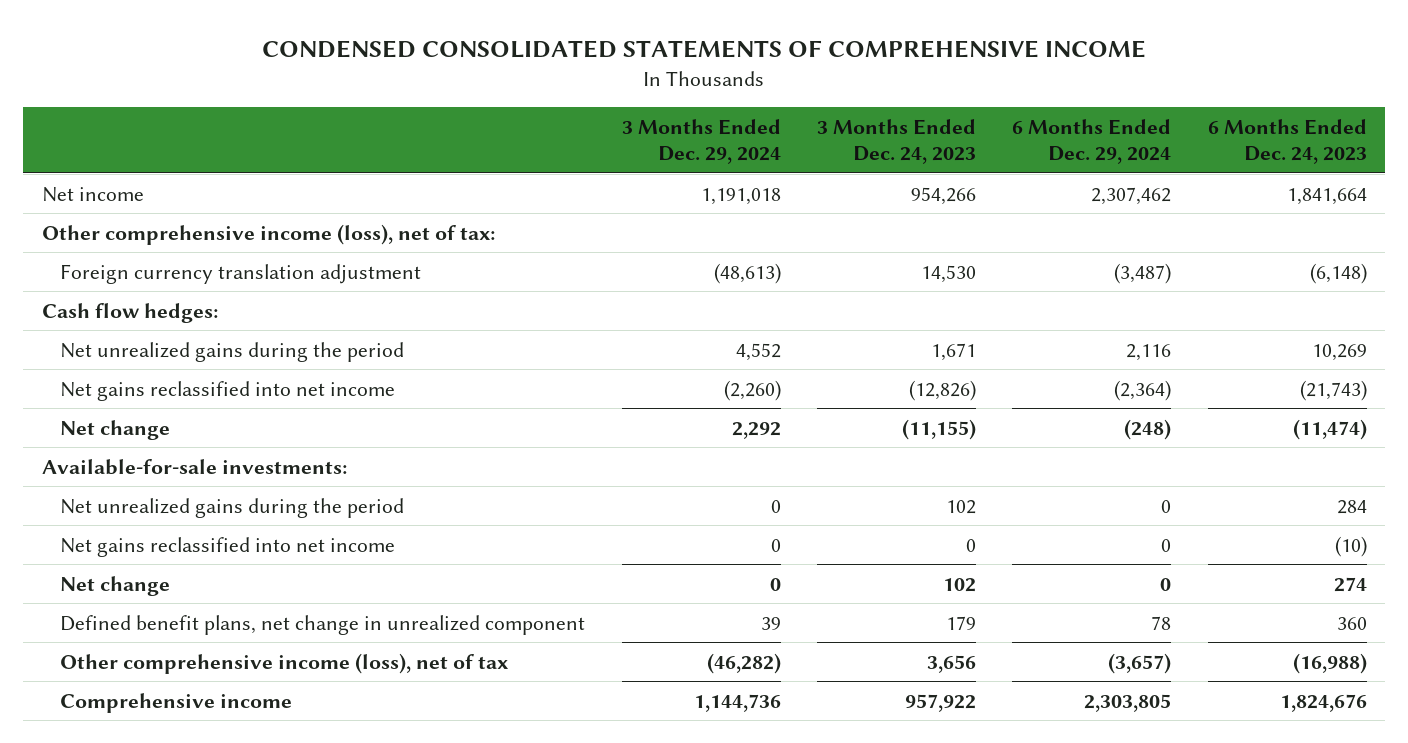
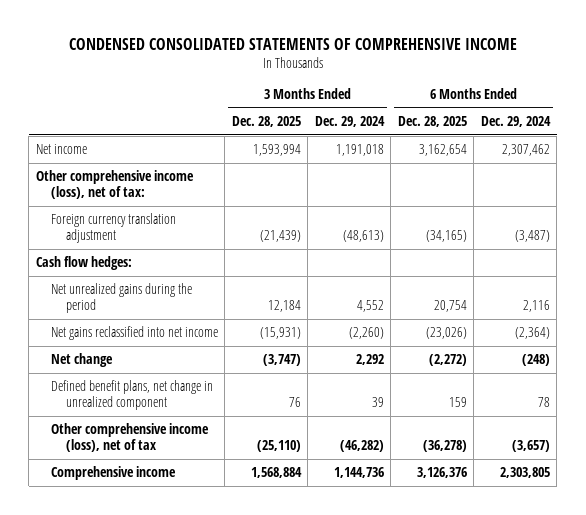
[816,118,976,164] 3 Months Ended Dec. 24, 2023 -> none
[1207,118,1367,164] 6 Months Ended Dec. 24, 2023 -> none
none -> [231,116,301,128] Dec. 28, 2025
none -> [397,116,467,128] Dec. 28, 2025
[41,458,347,475] Available-for-sale investments: -> none
[60,497,405,518] Net unrealized gains during the period -> none
[60,536,396,557] Net gains reclassified into net income -> none
[60,575,171,596] Net change -> none

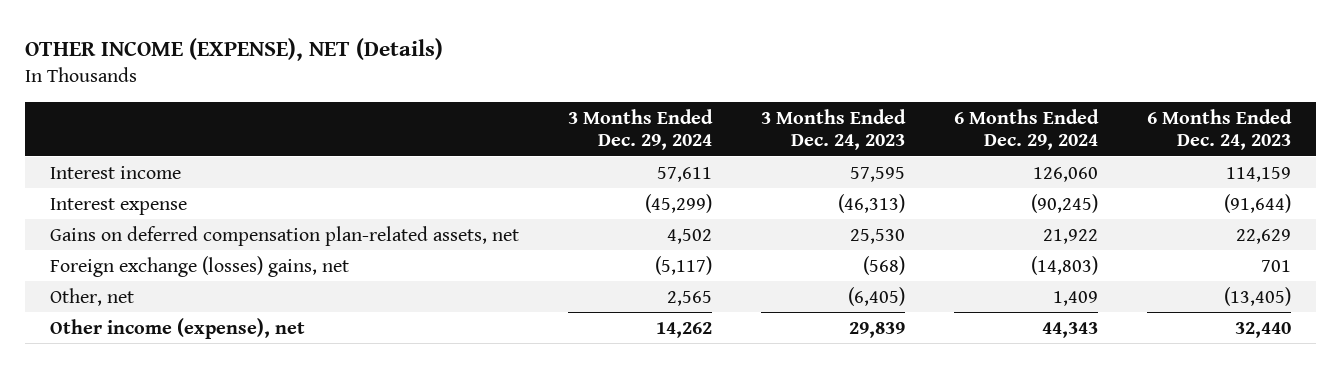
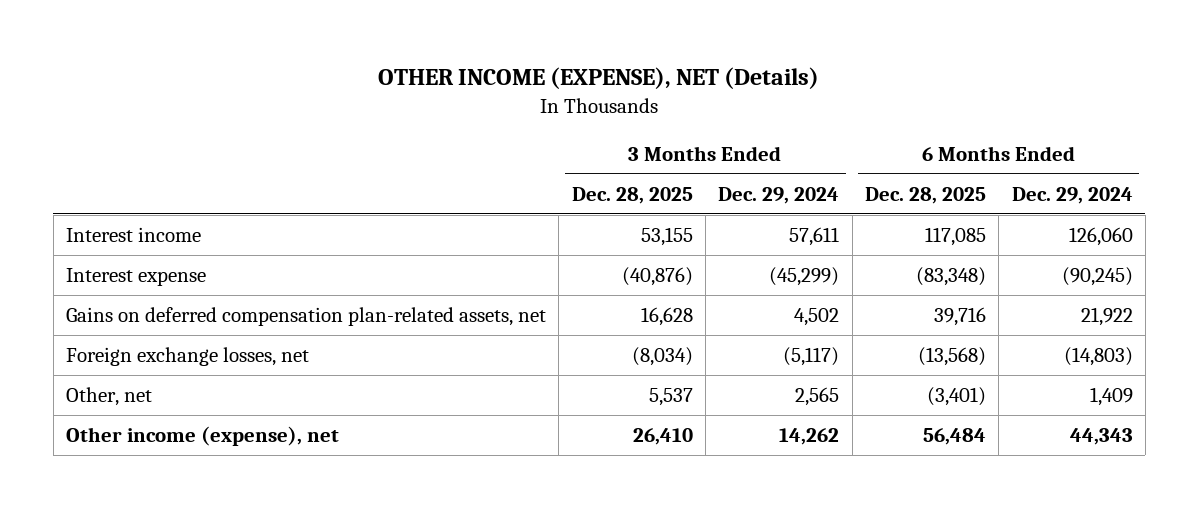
[760,108,906,151] 3 Months Ended Dec. 24, 2023 -> none
[1147,108,1293,151] 6 Months Ended Dec. 24, 2023 -> none
none -> [571,186,693,204] Dec. 28, 2025
none -> [864,186,986,204] Dec. 28, 2025
[49,255,349,277] Foreign exchange (losses) gains, net -> [65,346,309,366] Foreign exchange losses, net

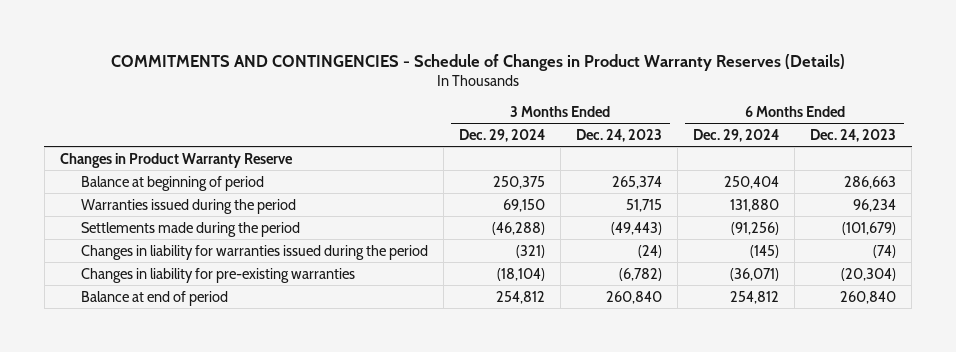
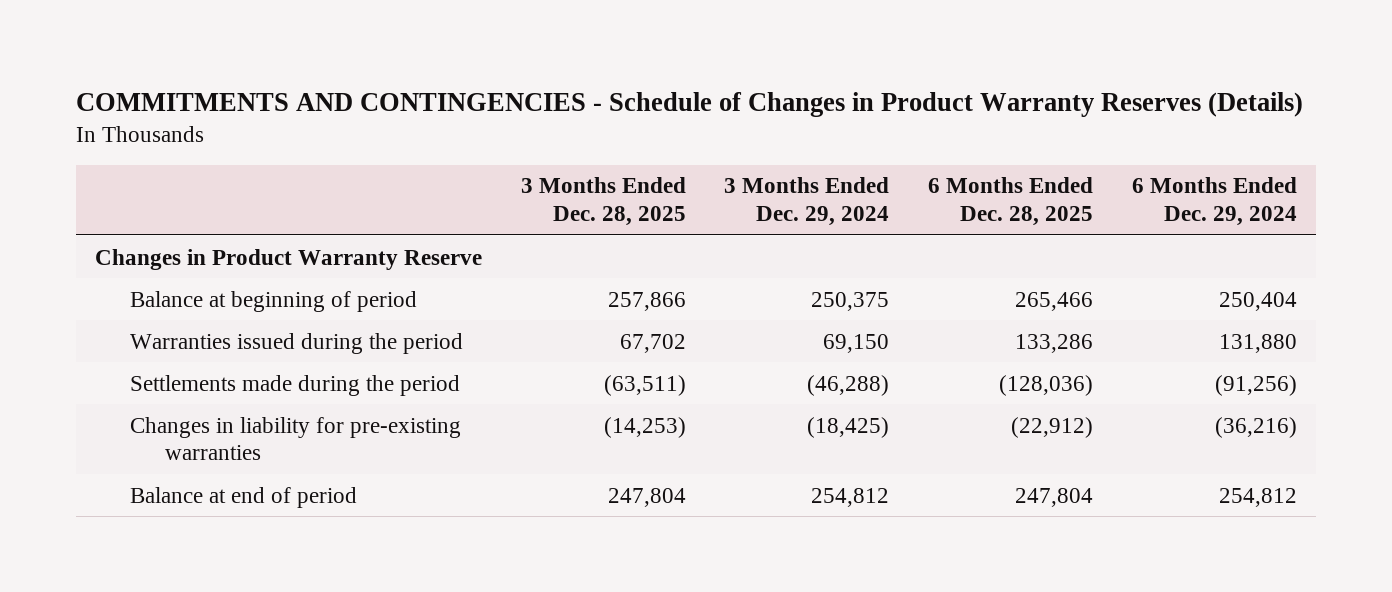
[575,128,662,142] Dec. 24, 2023 -> none
[810,128,897,142] Dec. 24, 2023 -> none
none -> [520,177,686,227] 3 Months Ended Dec. 28, 2025
none -> [928,177,1094,227] 6 Months Ended Dec. 28, 2025
[80,244,428,260] Changes in liability for warranties issued during the period -> none
[496,267,545,281] (18,104) -> [807,416,890,438] (18,425)
[730,267,780,281] (36,071) -> [1214,416,1297,438] (36,216)

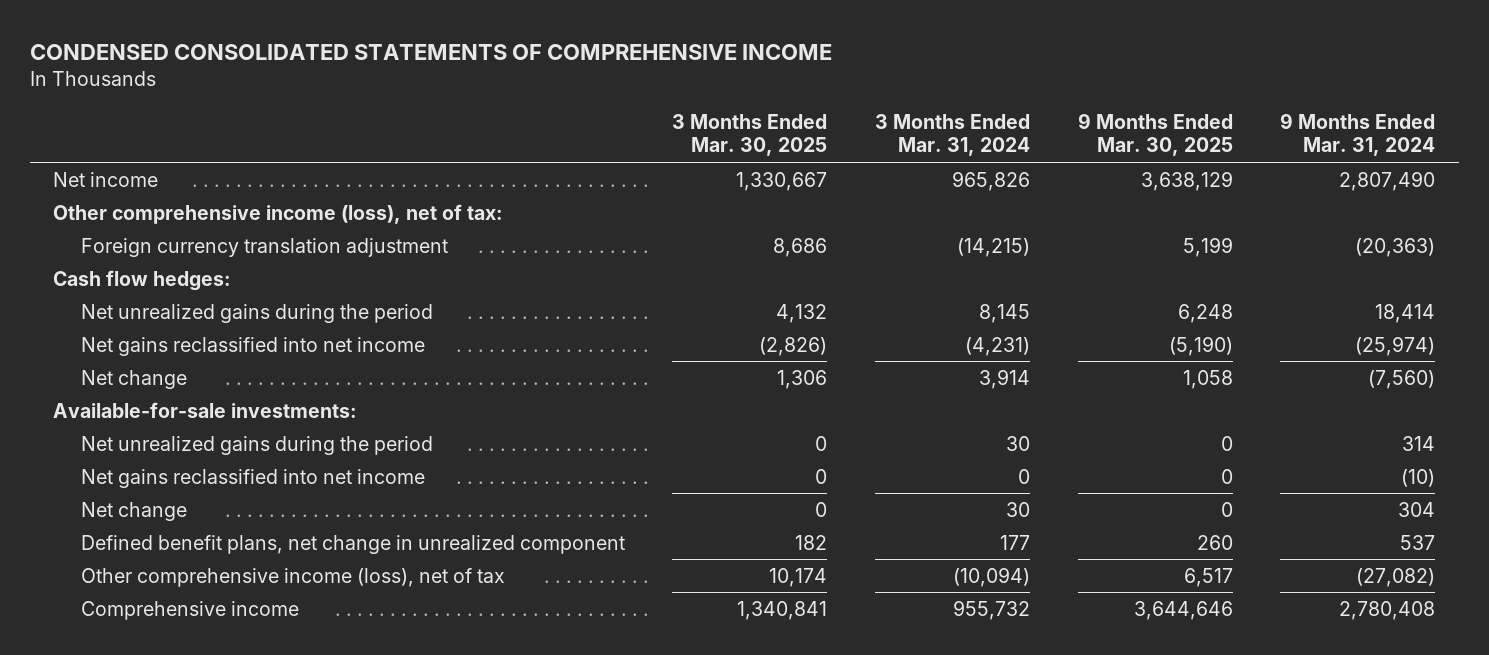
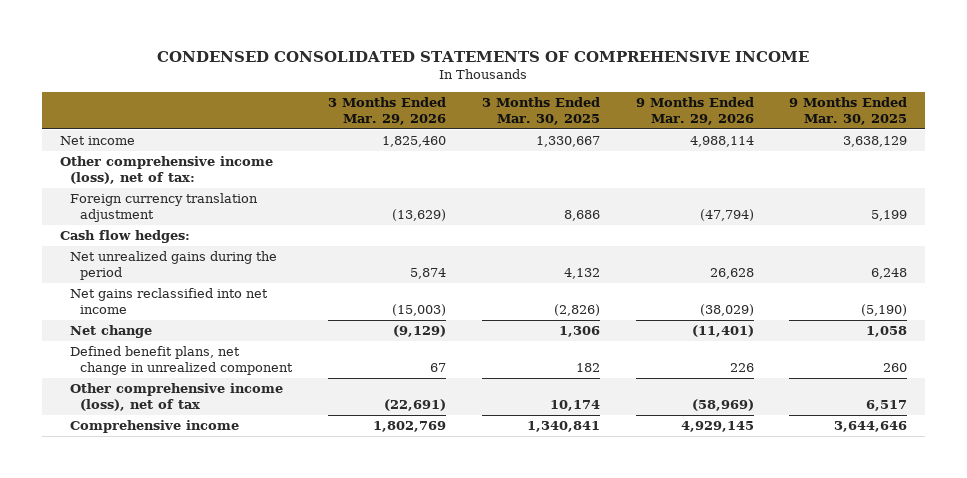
[874,113,1030,157] 3 Months Ended Mar. 31, 2024 -> none
[1280,112,1436,157] 9 Months Ended Mar. 31, 2024 -> none
none -> [328,97,447,126] 3 Months Ended Mar. 29, 2026
none -> [635,97,754,126] 9 Months Ended Mar. 29, 2026
[53,401,358,418] Available-for-sale investments: -> none
[80,435,433,455] Net unrealized gains during the period -> none
[80,468,425,488] Net gains reclassified into net income -> none
[80,501,187,521] Net change -> none

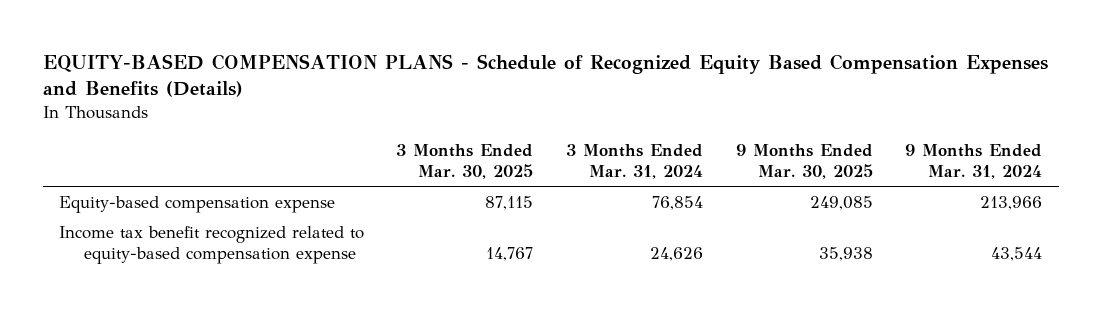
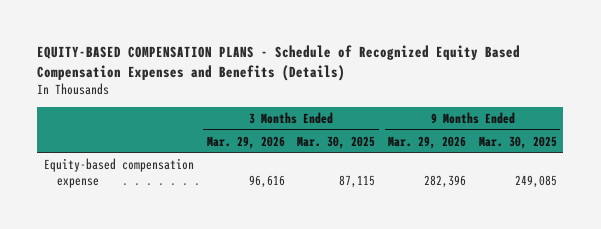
[566,143,704,180] 3 Months Ended Mar. 31, 2024 -> none
[905,143,1043,180] 9 Months Ended Mar. 31, 2024 -> none
none -> [206,135,285,149] Mar. 29, 2026
none -> [388,135,467,149] Mar. 29, 2026
[58,226,364,265] Income tax benefit recognized related to equity-based compensation expense -> none

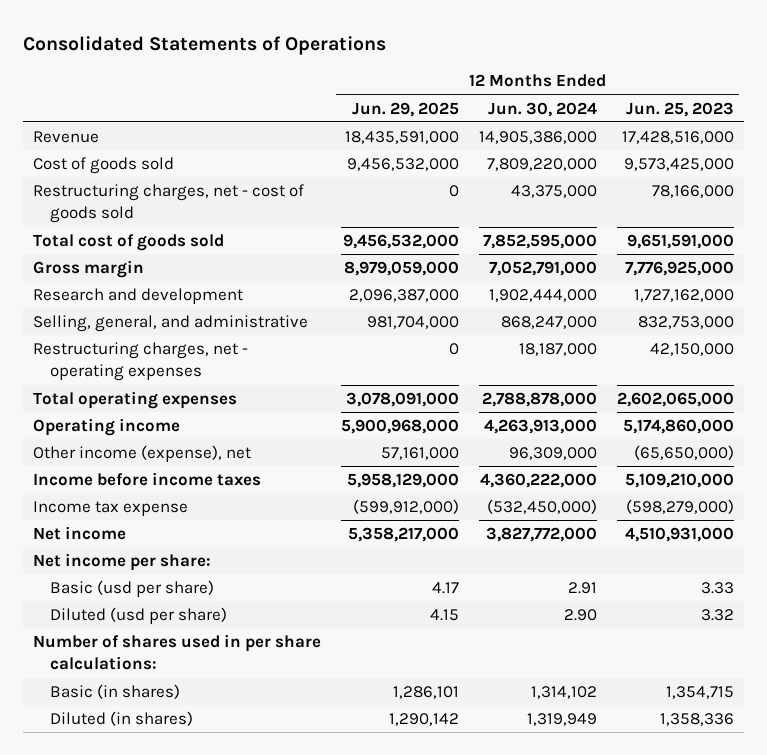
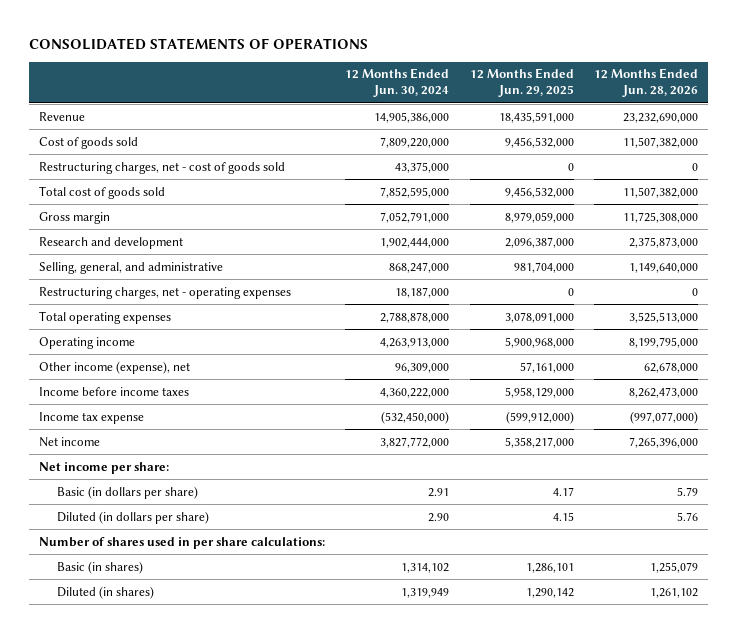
[23,36,387,56] Consolidated Statements of Operations -> [29,37,369,50] CONSOLIDATED STATEMENTS OF OPERATIONS
[625,101,734,117] Jun. 25, 2023 -> none
none -> [593,68,698,98] 12 Months Ended Jun. 28, 2026
[49,580,214,598] Basic (usd per share) -> [57,485,199,499] Basic (in dollars per share)
[49,607,227,625] Diluted (usd per share) -> [57,510,210,524] Diluted (in dollars per share)

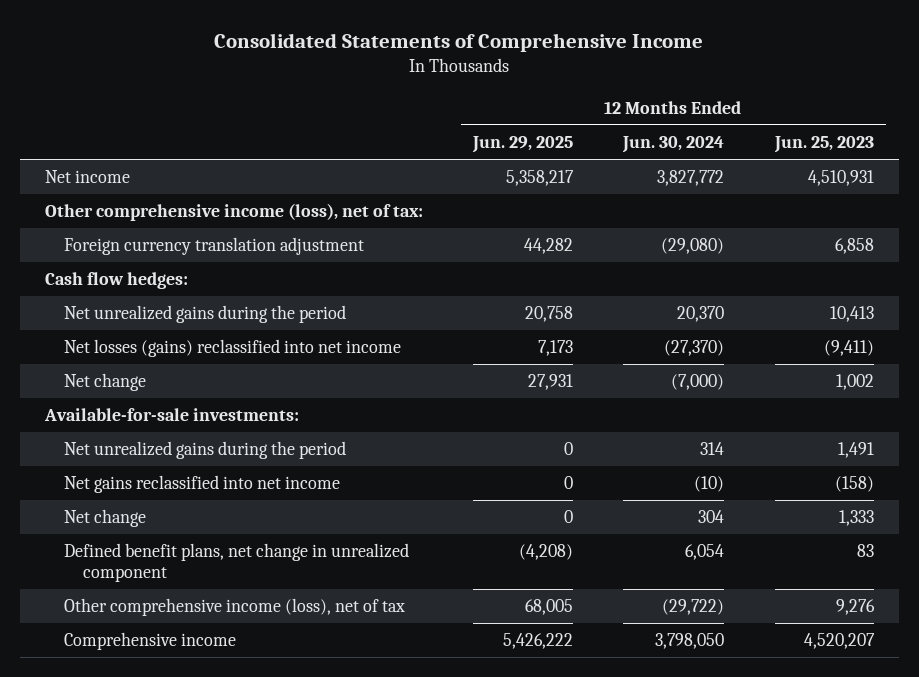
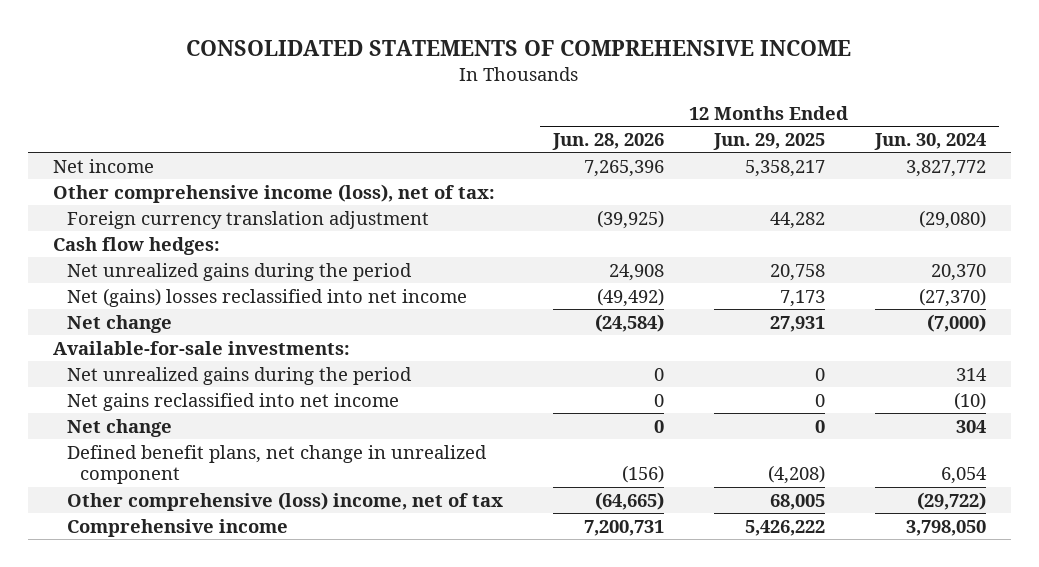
[214,33,704,53] Consolidated Statements of Comprehensive Income -> [186,40,852,57] CONSOLIDATED STATEMENTS OF COMPREHENSIVE INCOME
[773,135,874,153] Jun. 25, 2023 -> none
none -> [551,132,664,150] Jun. 28, 2026
[64,339,402,358] Net losses (gains) reclassified into net income -> [66,287,467,307] Net (gains) losses reclassified into net income
[64,598,406,617] Other comprehensive income (loss), net of tax -> [66,491,503,511] Other comprehensive (loss) income, net of tax

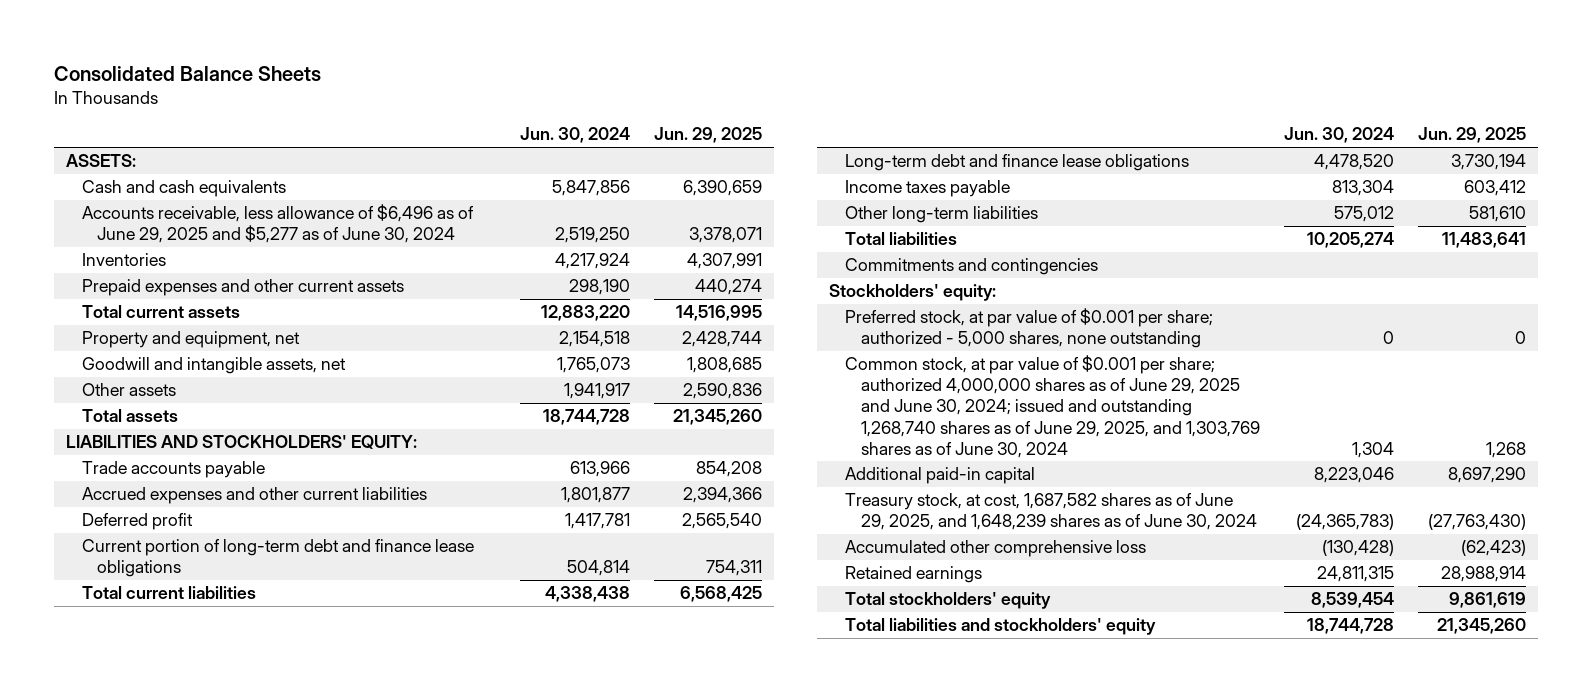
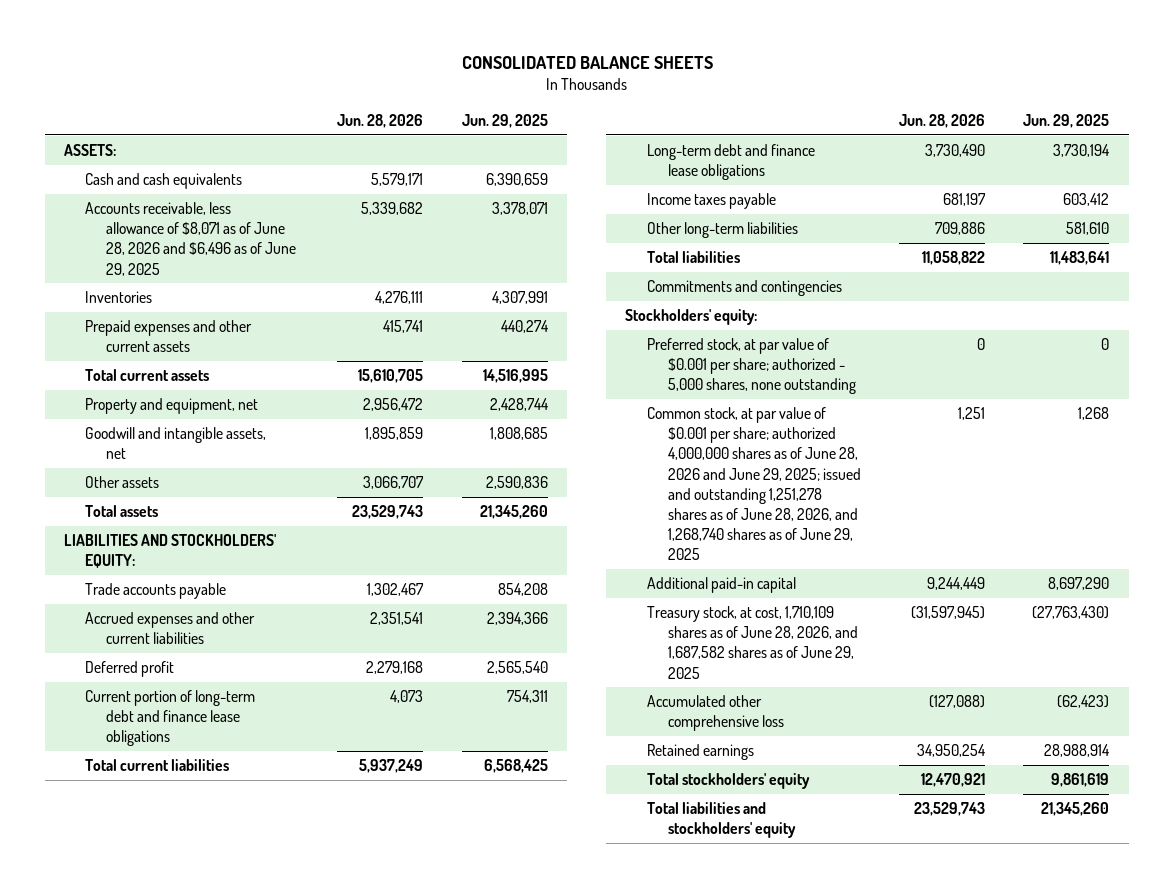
[53,65,321,81] Consolidated Balance Sheets -> [461,55,713,69] CONSOLIDATED BALANCE SHEETS
[520,127,631,144] Jun. 30, 2024 -> none
none -> [337,114,424,129] Jun. 28, 2026
[81,204,474,244] Accounts receivable, less allowance of $6,496 as of June 29, 2025 and $5,277 as of June 30, 2024 -> [84,202,296,276] Accounts receivable, less allowance of $8,071 as of June 28, 2026 and $6,496 as of June 29, 2025
[845,355,1260,458] Common stock, at par value of $0.001 per share; authorized 4,000,000 shares as of June 29, 2025 and June 30, 2024; issued and outstanding 1,268,740 shares as of June 29, 2025, and 1,303,769 shares as of June 30, 2024 -> [646,407,861,561] Common stock, at par value of $0.001 per share; authorized 4,000,000 shares as of June 28, 2026 and June 29, 2025; issued and outstanding 1,251,278 shares as of June 28, 2026, and 1,268,740 shares as of June 29, 2025
[845,493,1257,531] Treasury stock, at cost, 1,687,582 shares as of June 29, 2025, and 1,648,239 shares as of June 30, 2024 -> [646,606,858,679] Treasury stock, at cost, 1,710,109 shares as of June 28, 2026, and 1,687,582 shares as of June 29, 2025

